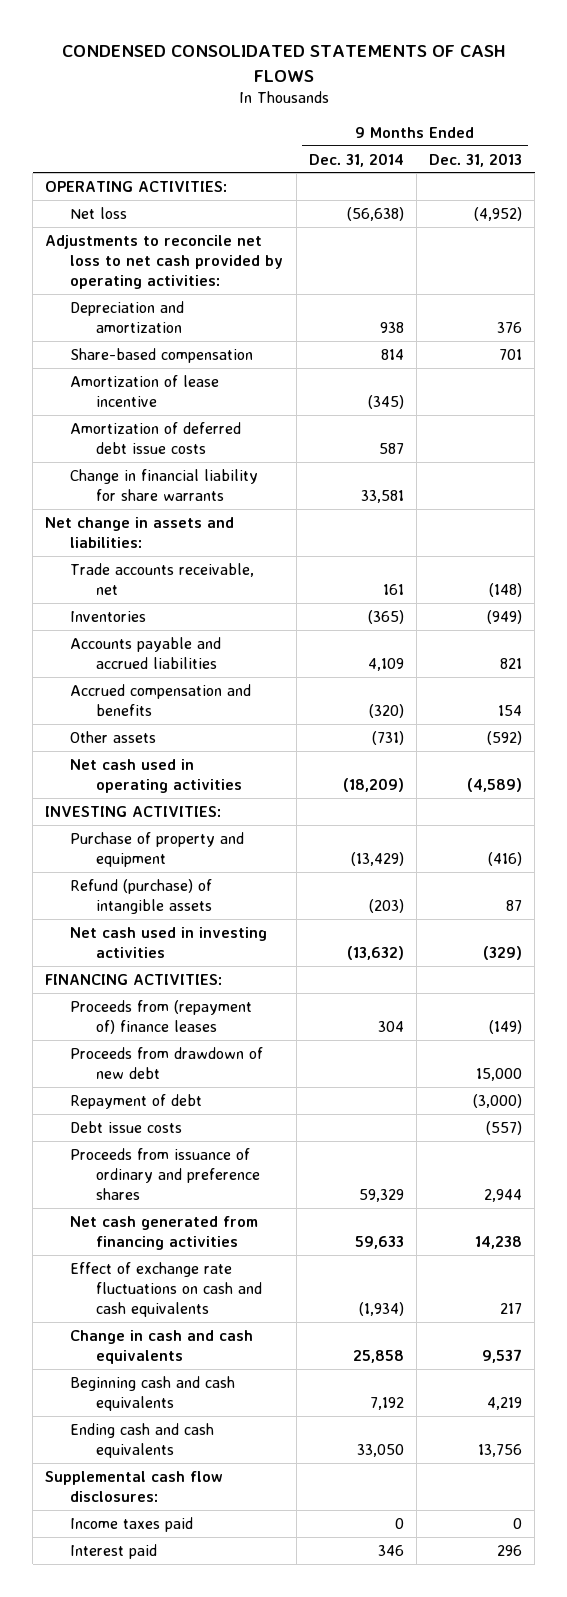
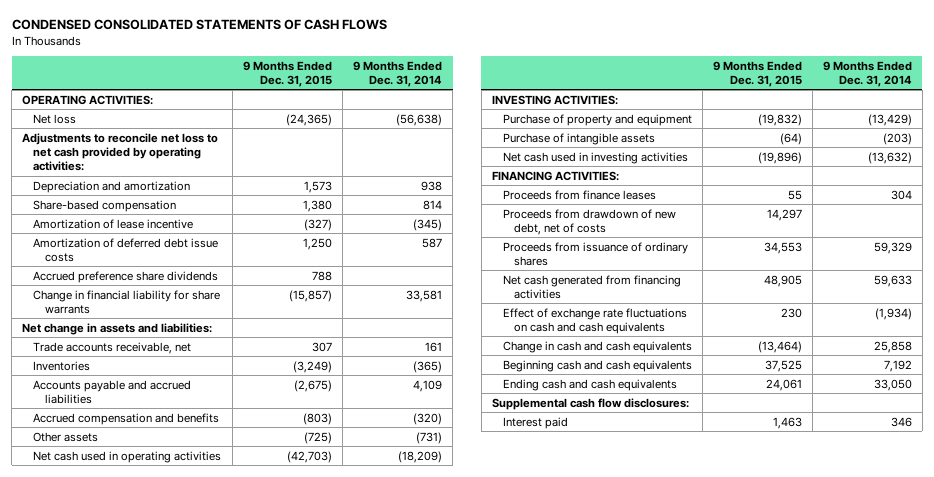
[429,152,523,167] Dec. 31, 2013 -> none
none -> [243,60,333,87] 9 Months Ended Dec. 31, 2015
none -> [33,270,219,283] Accrued preference share dividends
[70,878,213,914] Refund (purchase) of intangible assets -> [502,132,655,145] Purchase of intangible assets
[70,1093,203,1109] Repayment of debt -> none
[70,1120,183,1133] Debt issue costs -> none
[70,999,253,1034] Proceeds from (repayment of) finance leases -> [502,189,656,200] Proceeds from finance leases
[70,1046,264,1079] Proceeds from drawdown of new debt -> [502,208,676,235] Proceeds from drawdown of new debt, net of costs
[70,1147,260,1201] Proceeds from issuance of ordinary and preference shares -> [502,241,688,266] Proceeds from issuance of ordinary shares
[70,1516,194,1532] Income taxes paid -> none

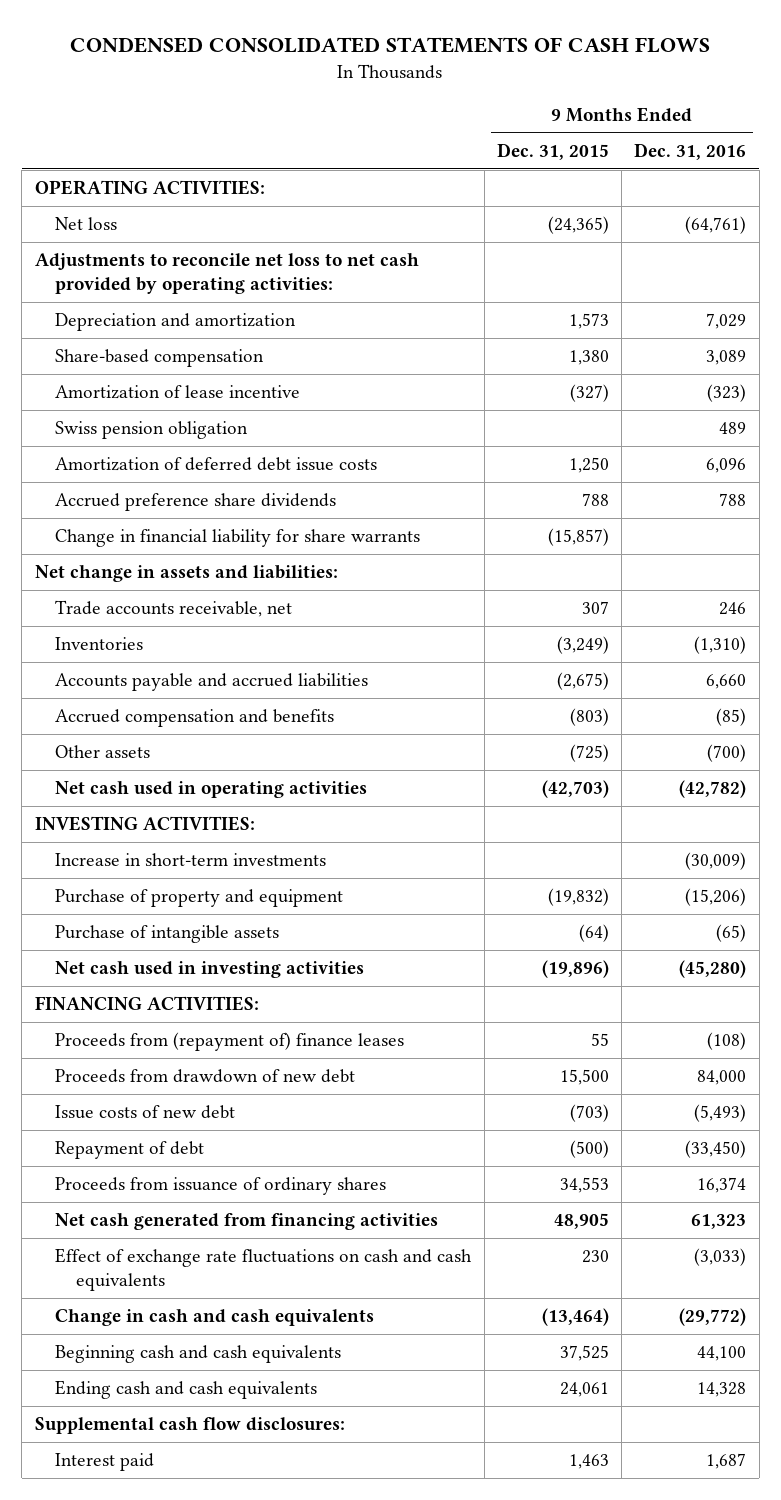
[353,60,443,87] 9 Months Ended Dec. 31, 2014 -> none
none -> [634,143,747,161] Dec. 31, 2016
none -> [55,421,249,440] Swiss pension obligation
none -> [55,853,327,867] Increase in short-term investments
[502,189,656,200] Proceeds from finance leases -> [55,1032,405,1052] Proceeds from (repayment of) finance leases
[502,208,676,235] Proceeds from drawdown of new debt, net of costs -> [55,1069,356,1084] Proceeds from drawdown of new debt
[766,208,802,221] 14,297 -> [559,1069,609,1086] 15,500
none -> [55,1105,236,1120] Issue costs of new debt
none -> [55,1141,205,1160] Repayment of debt

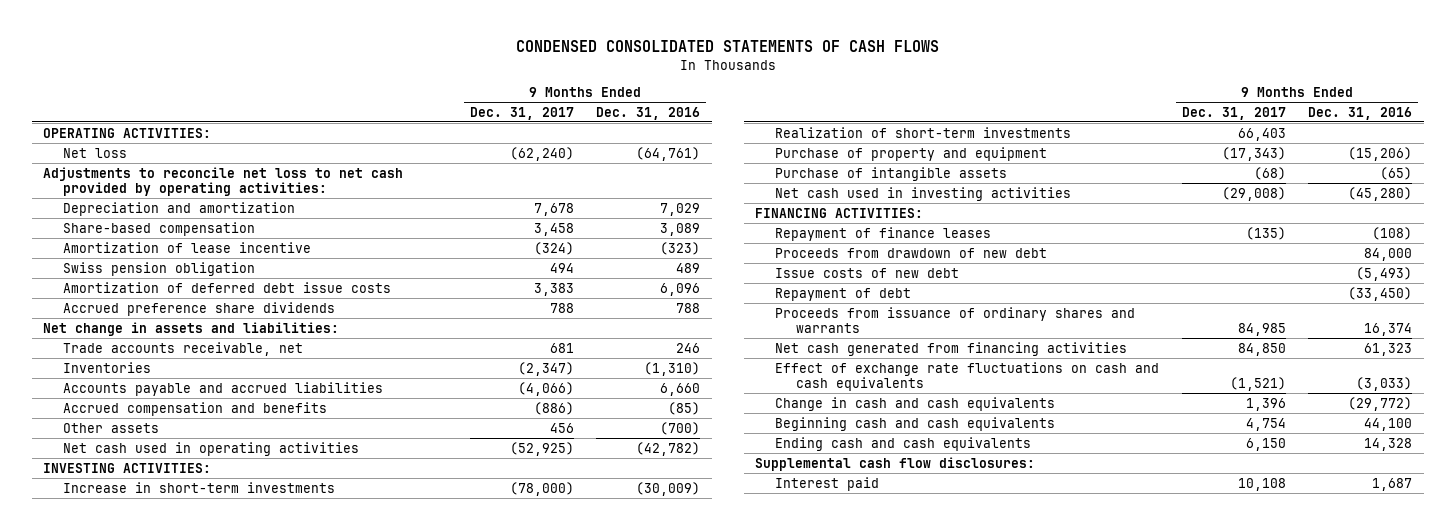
[496,143,609,161] Dec. 31, 2015 -> none
none -> [469,106,574,120] Dec. 31, 2017
[55,529,421,548] Change in financial liability for share warrants -> none
none -> [775,126,1072,138] Realization of short-term investments
[55,1032,405,1052] Proceeds from (repayment of) finance leases -> [775,226,992,241] Repayment of finance leases
[55,1177,387,1196] Proceeds from issuance of ordinary shares -> [775,306,1136,333] Proceeds from issuance of ordinary shares and warrants

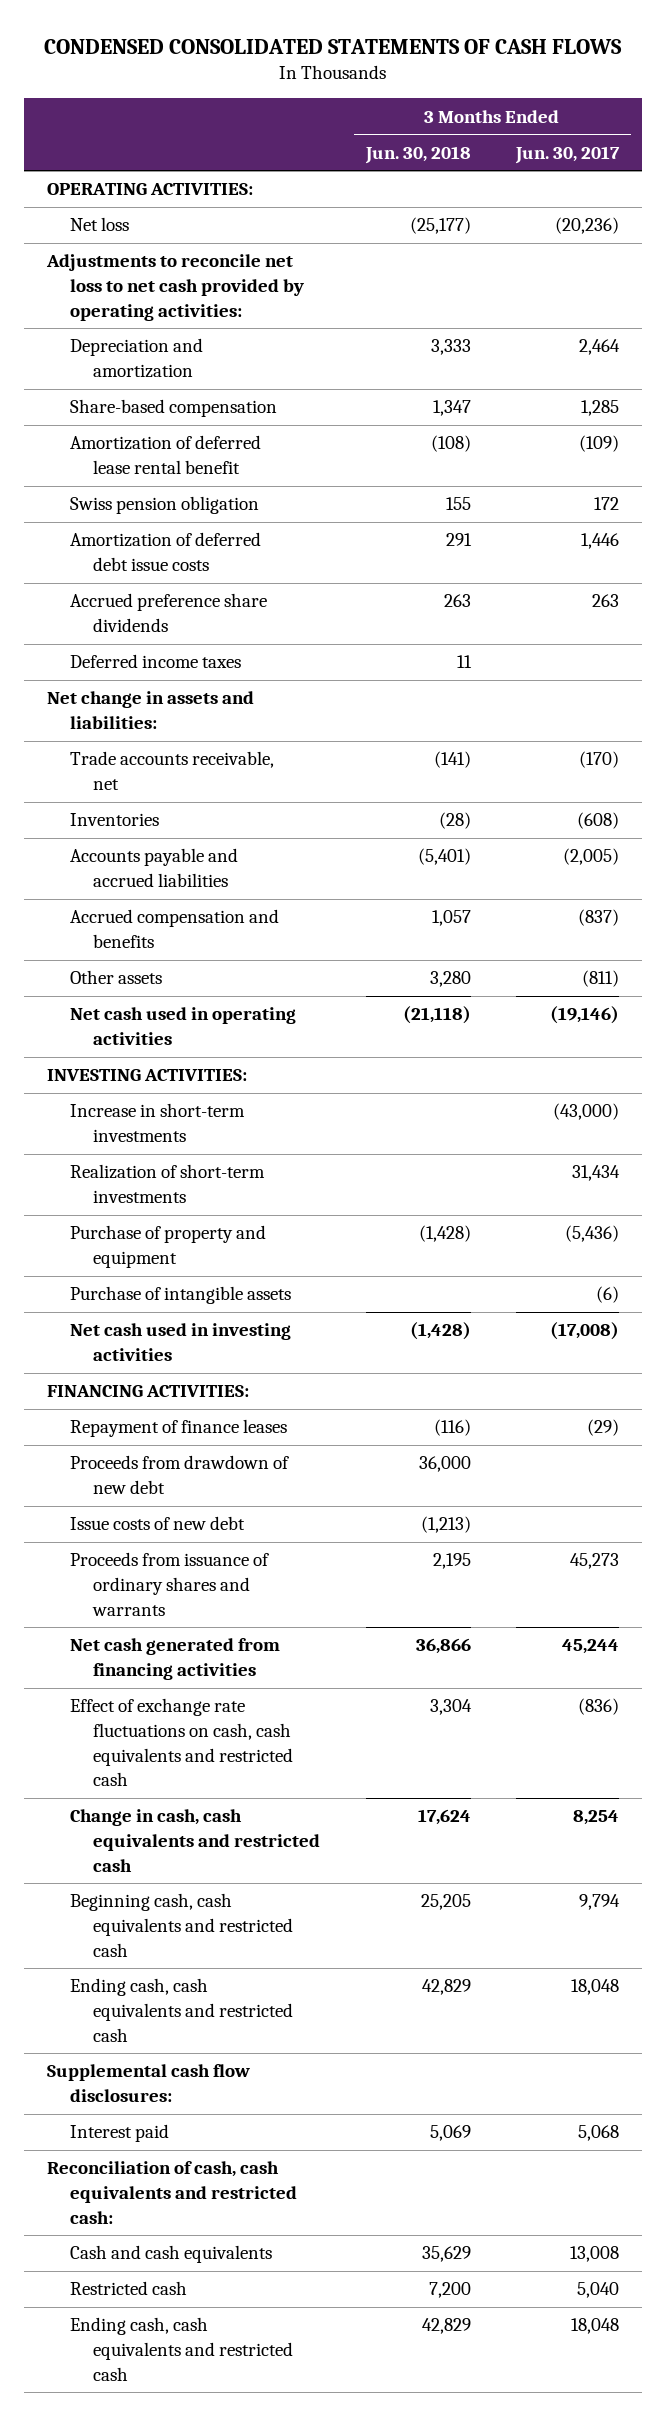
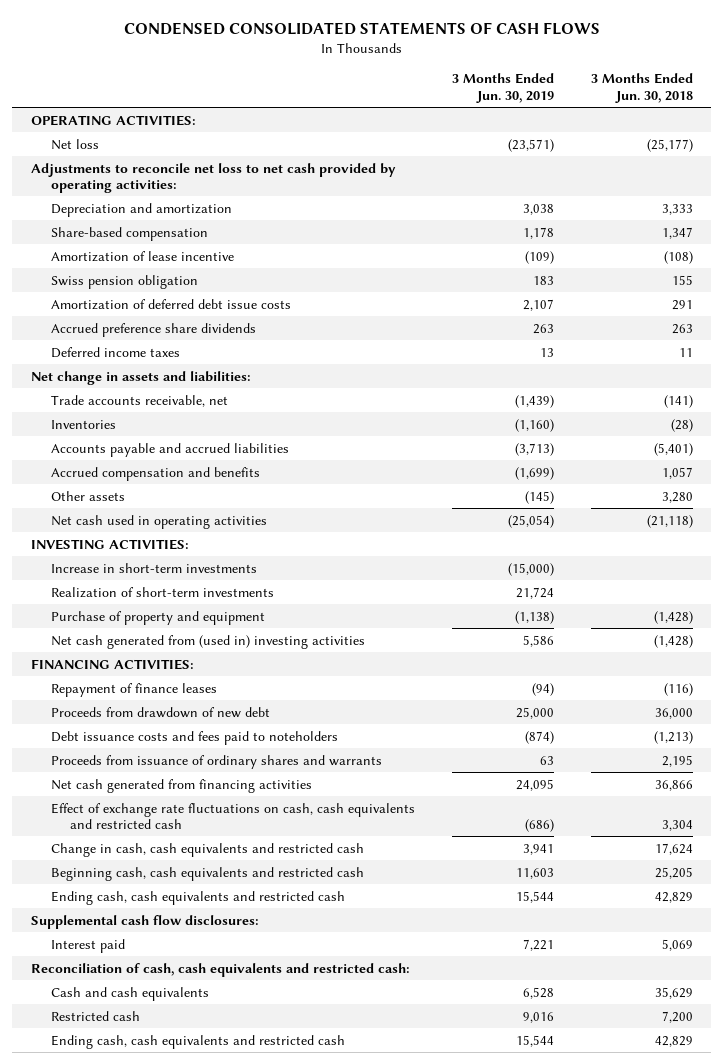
[515,145,621,164] Jun. 30, 2017 -> none
none -> [451,73,554,103] 3 Months Ended Jun. 30, 2019
[70,435,262,475] Amortization of deferred lease rental benefit -> none
none -> [50,250,234,262] Amortization of lease incentive
[70,1286,292,1305] Purchase of intangible assets -> none
[70,1323,292,1362] Net cash used in investing activities -> [50,634,365,649] Net cash generated from (used in) investing activities
[70,1516,246,1531] Issue costs of new debt -> [50,730,338,745] Debt issuance costs and fees paid to noteholders

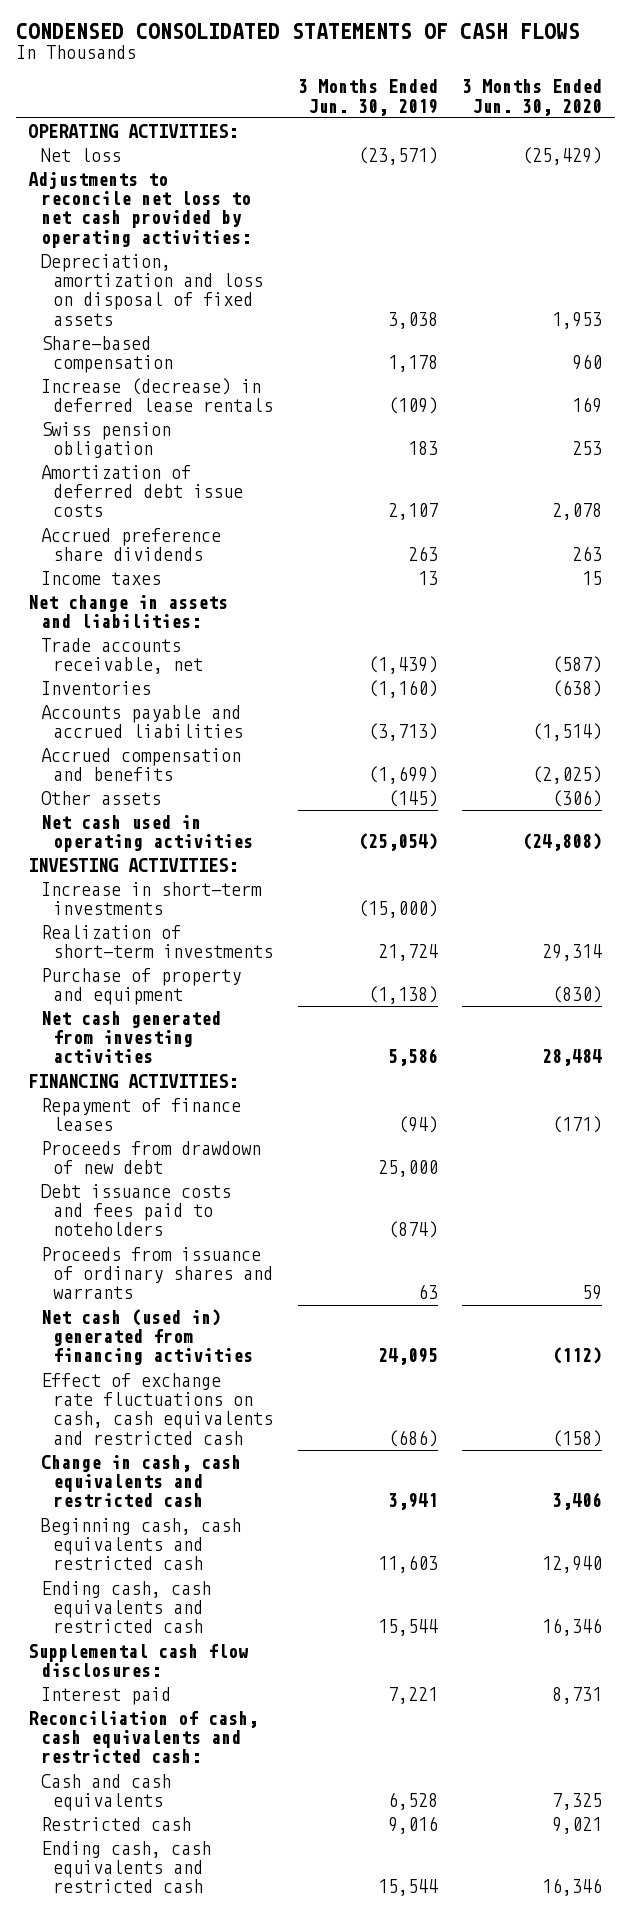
[590,73,693,103] 3 Months Ended Jun. 30, 2018 -> none
none -> [462,79,603,116] 3 Months Ended Jun. 30, 2020
[50,202,232,217] Depreciation and amortization -> [40,253,264,326] Depreciation, amortization and loss on disposal of fixed assets
[50,250,234,262] Amortization of lease incentive -> none
none -> [40,377,274,413] Increase (decrease) in deferred lease rentals
[50,346,180,358] Deferred income taxes -> [40,570,161,585] Income taxes
[50,634,365,649] Net cash generated from (used in) investing activities -> [40,1010,221,1064] Net cash generated from investing activities
[50,778,312,793] Net cash generated from financing activities -> [40,1308,254,1366] Net cash (used in) generated from financing activities

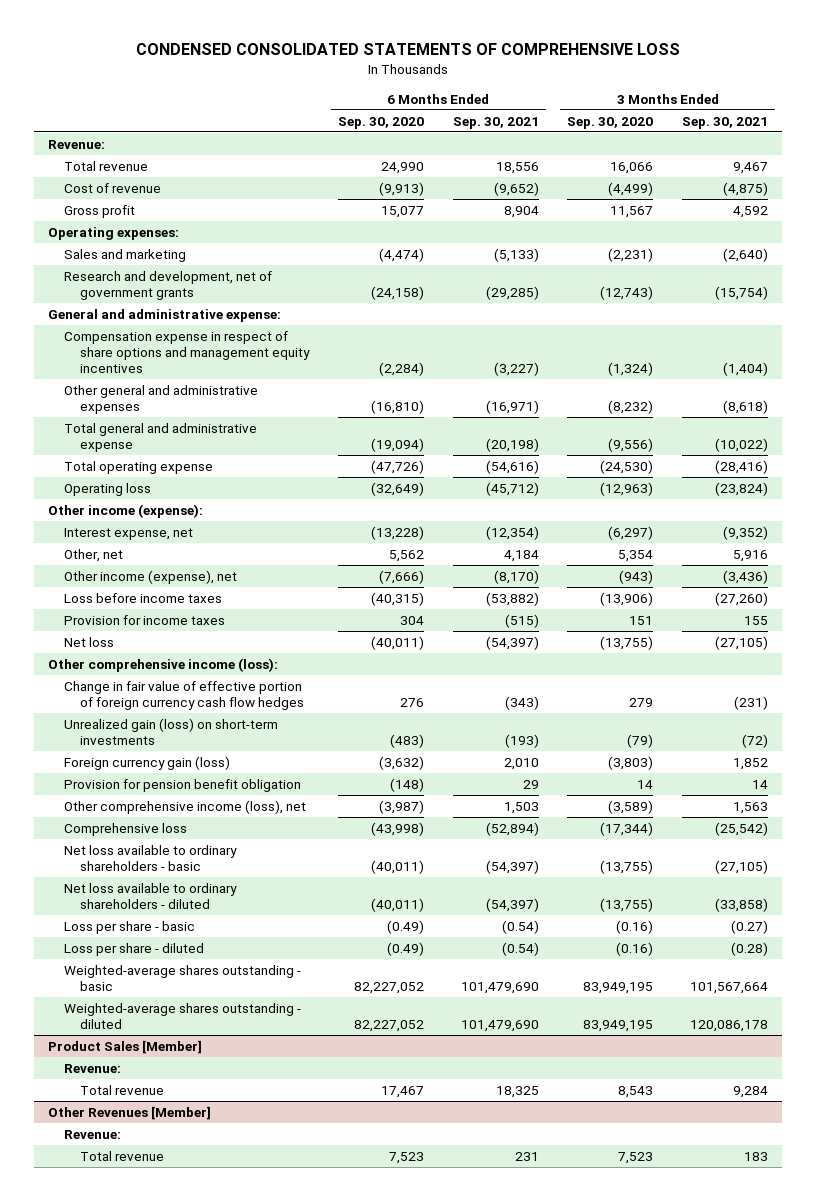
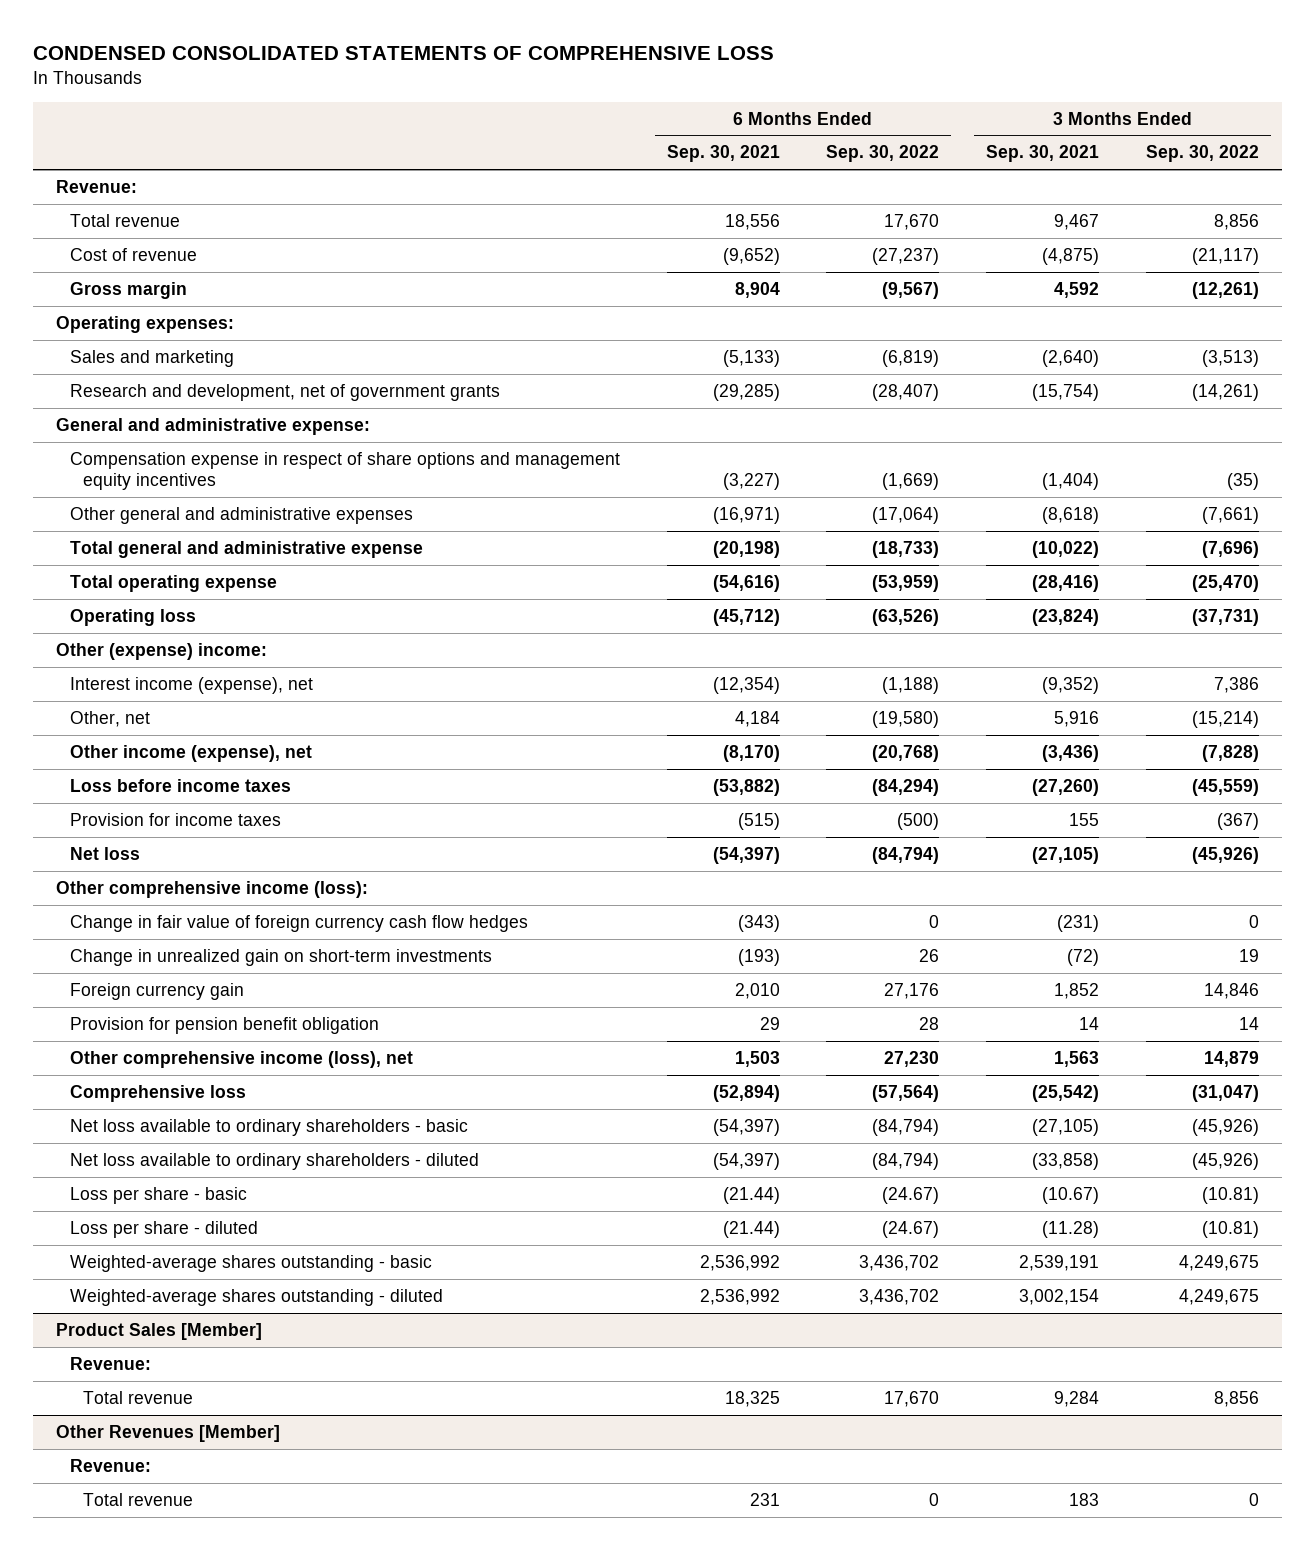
[338,116,425,129] Sep. 30, 2020 -> none
[567,116,654,129] Sep. 30, 2020 -> none
none -> [826,145,940,163] Sep. 30, 2022
none -> [1145,145,1259,163] Sep. 30, 2022
[64,204,136,218] Gross profit -> [69,281,187,299] Gross margin
[48,503,204,518] Other income (expense): -> [56,642,268,660] Other (expense) income:
[64,527,194,540] Interest expense, net -> [69,676,313,694] Interest income (expense), net
[64,680,305,711] Change in fair value of effective portion of foreign currency cash flow hedges -> [69,914,528,932] Change in fair value of foreign currency cash flow hedges
[64,717,279,746] Unrealized gain (loss) on short-term investments -> [69,948,492,966] Change in unrealized gain on short-term investments
[64,755,231,770] Foreign currency gain (loss) -> [69,982,244,1000] Foreign currency gain
[501,919,539,934] (0.54) -> [722,1186,780,1204] (21.44)
[730,919,768,934] (0.27) -> [1042,1186,1100,1204] (10.67)
[501,941,539,956] (0.54) -> [722,1220,780,1238] (21.44)
[730,941,768,956] (0.28) -> [1042,1220,1100,1238] (11.28)
[460,982,539,995] 101,479,690 -> [699,1254,780,1271] 2,536,992
[689,982,768,995] 101,567,664 -> [1019,1254,1100,1271] 2,539,191
[460,1020,539,1033] 101,479,690 -> [699,1288,780,1305] 2,536,992
[689,1020,768,1033] 120,086,178 -> [1019,1288,1100,1305] 3,002,154

